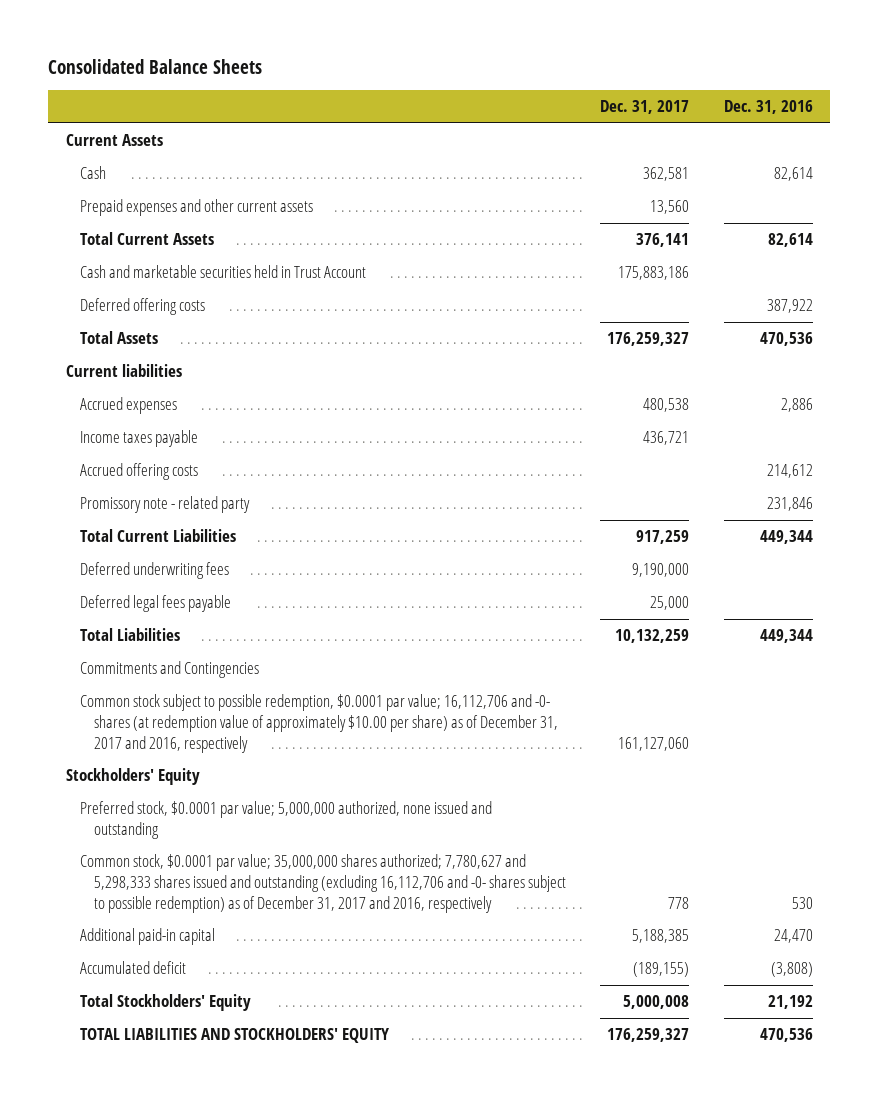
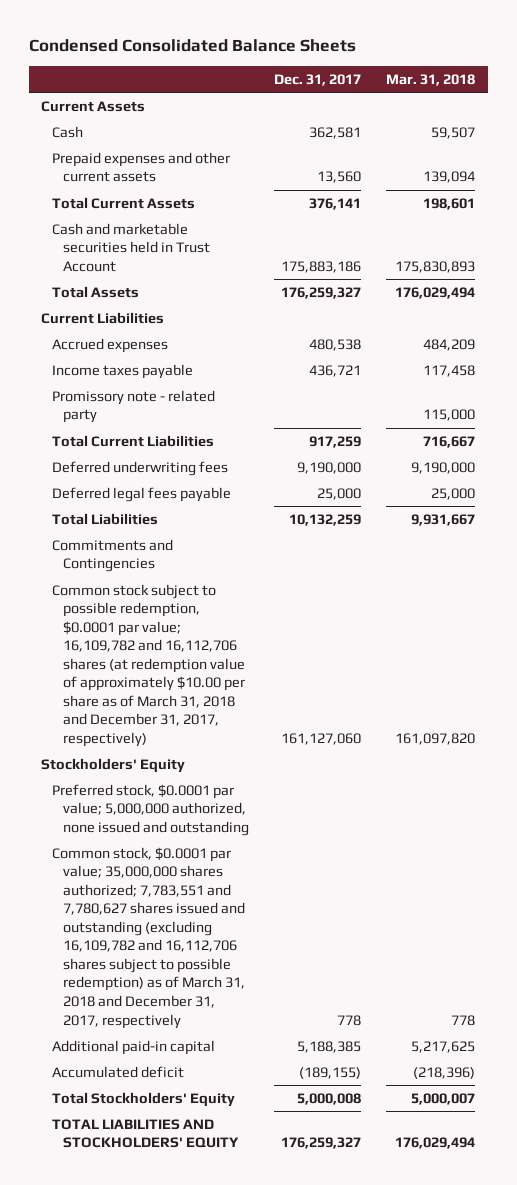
[48,58,263,74] Consolidated Balance Sheets -> [28,39,356,53] Condensed Consolidated Balance Sheets
[723,100,813,115] Dec. 31, 2016 -> none
none -> [386,73,476,86] Mar. 31, 2018
[79,298,205,316] Deferred offering costs -> none
[65,364,182,378] Current liabilities -> [41,311,165,324] Current Liabilities
[79,463,198,481] Accrued offering costs -> none
[79,694,558,753] Common stock subject to possible redemption, $0.0001 par value; 16,112,706 and -0- shares (at redemption value of approximately $10.00 per share) as of December 31, 2017 and 2016, respectively -> [52,583,245,747] Common stock subject to possible redemption, $0.0001 par value; 16,109,782 and 16,112,706 shares (at redemption value of approximately $10.00 per share as of March 31, 2018 and December 31, 2017, respectively)
[79,854,566,913] Common stock, $0.0001 par value; 35,000,000 shares authorized; 7,780,627 and 5,298,333 shares issued and outstanding (excluding 16,112,706 and -0- shares subject to possible redemption) as of December 31, 2017 and 2016, respectively -> [52,846,245,1029] Common stock, $0.0001 par value; 35,000,000 shares authorized; 7,783,551 and 7,780,627 shares issued and outstanding (excluding 16,109,782 and 16,112,706 shares subject to possible redemption) as of March 31, 2018 and December 31, 2017, respectively

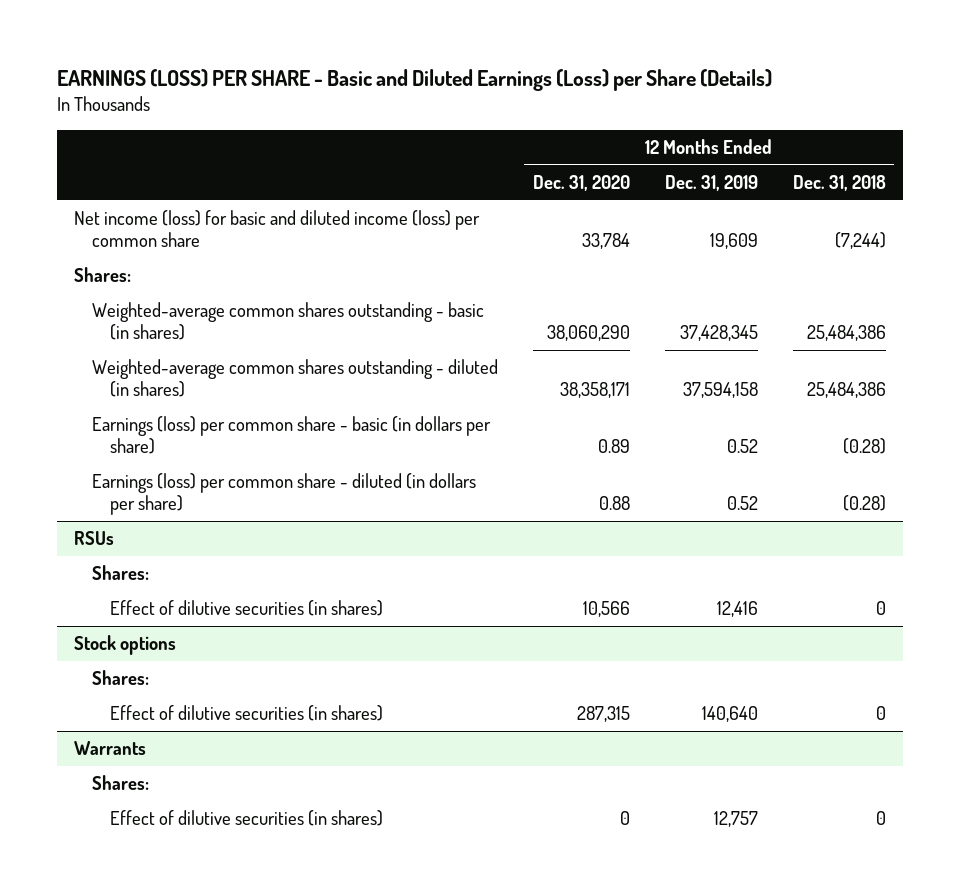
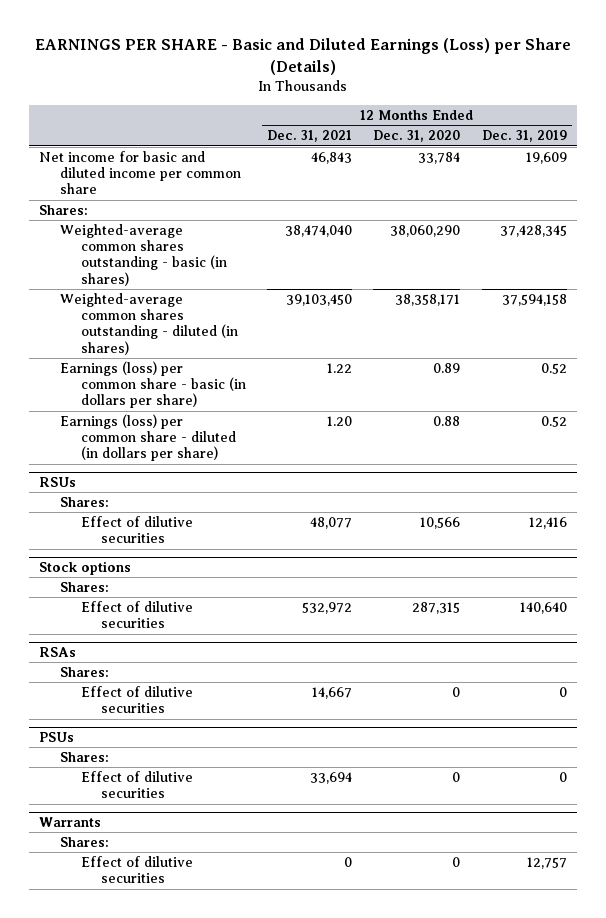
[56,68,772,91] EARNINGS (LOSS) PER SHARE - Basic and Diluted Earnings (Loss) per Share (Details) -> [34,38,571,76] EARNINGS PER SHARE - Basic and Diluted Earnings (Loss) per Share (Details)
[792,175,886,192] Dec. 31, 2018 -> none
none -> [266,130,352,143] Dec. 31, 2021
[74,210,481,248] Net income (loss) for basic and diluted income (loss) per common share -> [39,150,241,195] Net income for basic and diluted income per common share
[109,600,383,617] Effect of dilutive securities (in shares) -> [80,515,193,544] Effect of dilutive securities
[109,705,383,722] Effect of dilutive securities (in shares) -> [80,600,193,629] Effect of dilutive securities
none -> [39,647,77,658] RSAs
none -> [59,666,109,677] Shares:
none -> [80,685,193,714] Effect of dilutive securities
none -> [39,732,75,743] PSUs
none -> [59,751,109,762] Shares:
none -> [80,770,193,799] Effect of dilutive securities
[109,810,383,827] Effect of dilutive securities (in shares) -> [80,855,193,884] Effect of dilutive securities

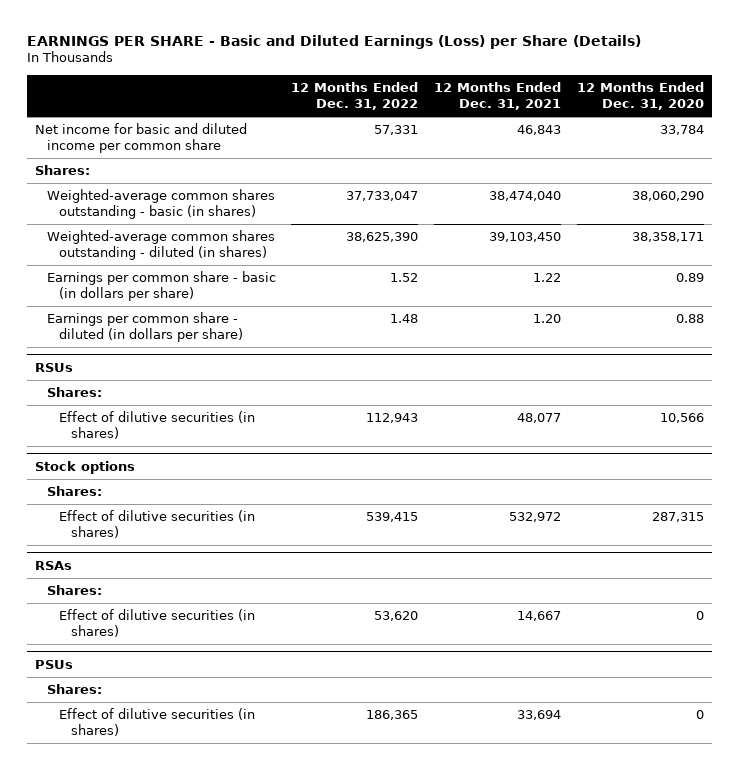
[481,130,567,143] Dec. 31, 2019 -> none
none -> [291,82,419,111] 12 Months Ended Dec. 31, 2022
[59,360,246,409] Earnings (loss) per common share - basic (in dollars per share) -> [46,271,276,302] Earnings per common share - basic (in dollars per share)
[59,413,236,462] Earnings (loss) per common share - diluted (in dollars per share) -> [46,312,243,343] Earnings per common share - diluted (in dollars per share)
[80,515,193,544] Effect of dilutive securities -> [58,411,255,440] Effect of dilutive securities (in shares)
[80,600,193,629] Effect of dilutive securities -> [58,510,255,539] Effect of dilutive securities (in shares)
[80,685,193,714] Effect of dilutive securities -> [58,609,255,638] Effect of dilutive securities (in shares)
[39,817,102,828] Warrants -> none
[59,836,109,847] Shares: -> none
[80,855,193,884] Effect of dilutive securities -> none
[80,770,193,799] Effect of dilutive securities -> [58,708,255,737] Effect of dilutive securities (in shares)

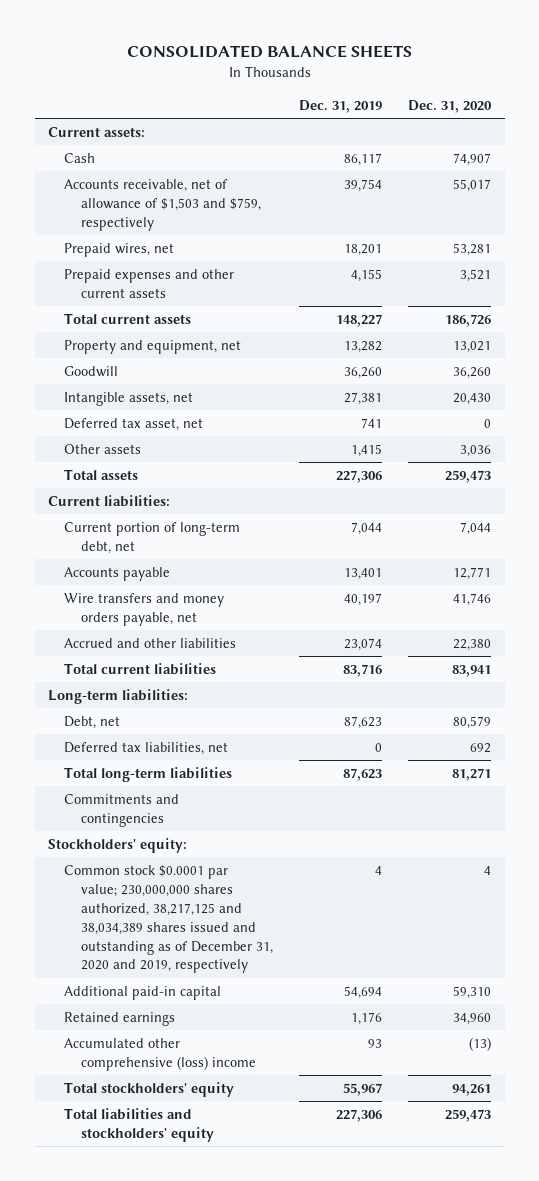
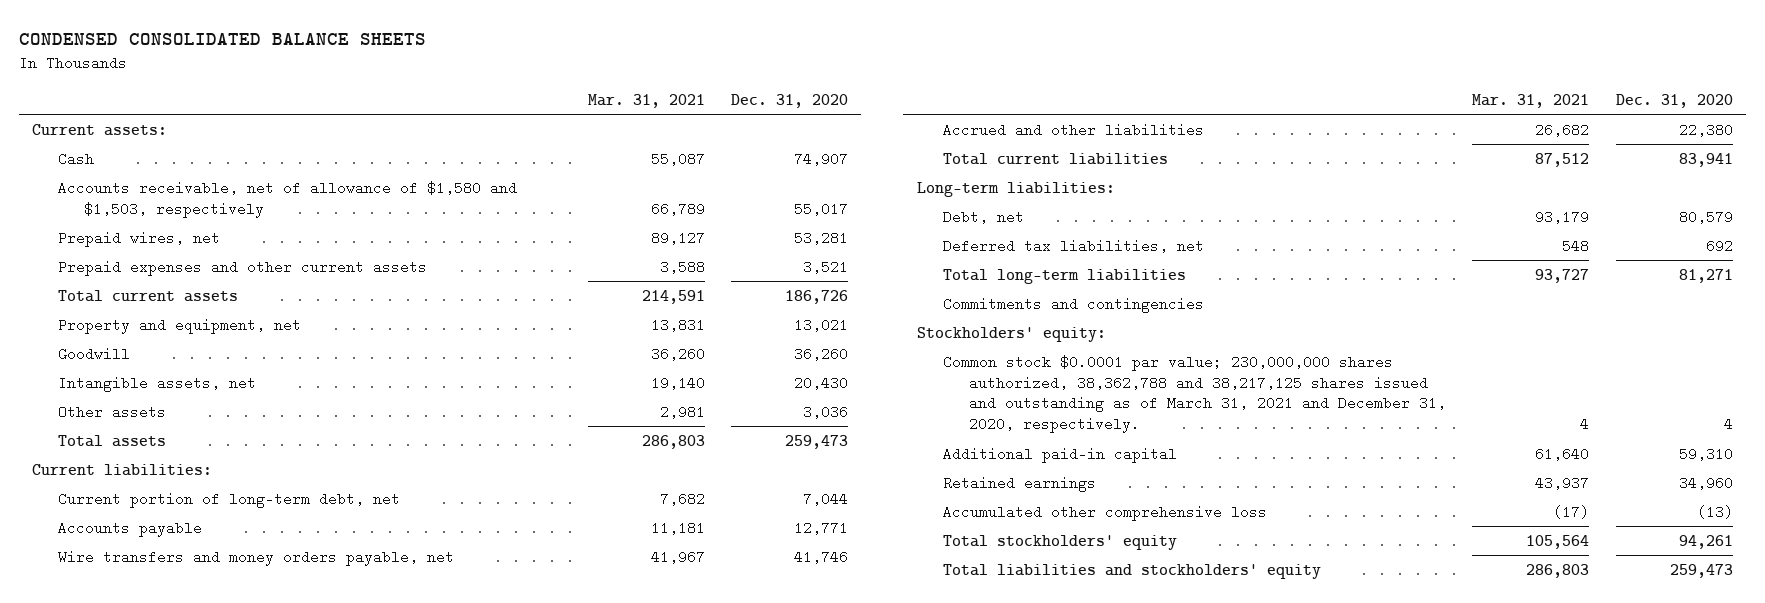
[126,45,412,59] CONSOLIDATED BALANCE SHEETS -> [19,33,427,46] CONDENSED CONSOLIDATED BALANCE SHEETS
[299,99,383,113] Dec. 31, 2019 -> none
none -> [587,93,705,108] Mar. 31, 2021
[64,178,261,231] Accounts receivable, net of allowance of $1,503 and $759, respectively -> [58,180,518,218] Accounts receivable, net of allowance of $1,580 and $1,503, respectively
[64,417,204,431] Deferred tax asset, net -> none
[64,864,273,974] Common stock $0.0001 par value; 230,000,000 shares authorized, 38,217,125 and 38,034,389 shares issued and outstanding as of December 31, 2020 and 2019, respectively -> [942,354,1446,434] Common stock $0.0001 par value; 230,000,000 shares authorized, 38,362,788 and 38,217,125 shares issued and outstanding as of March 31, 2021 and December 31, 2020, respectively.
[64,1037,256,1071] Accumulated other comprehensive (loss) income -> [942,504,1267,521] Accumulated other comprehensive loss

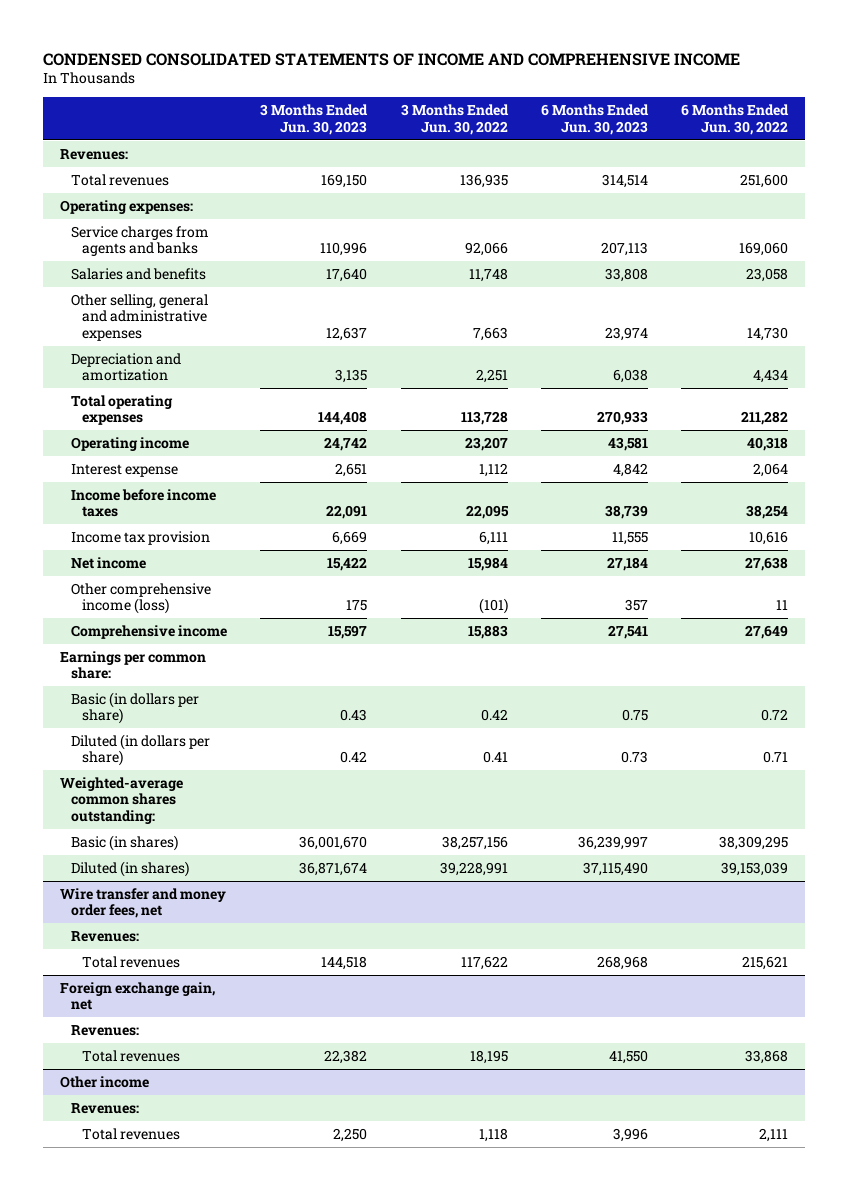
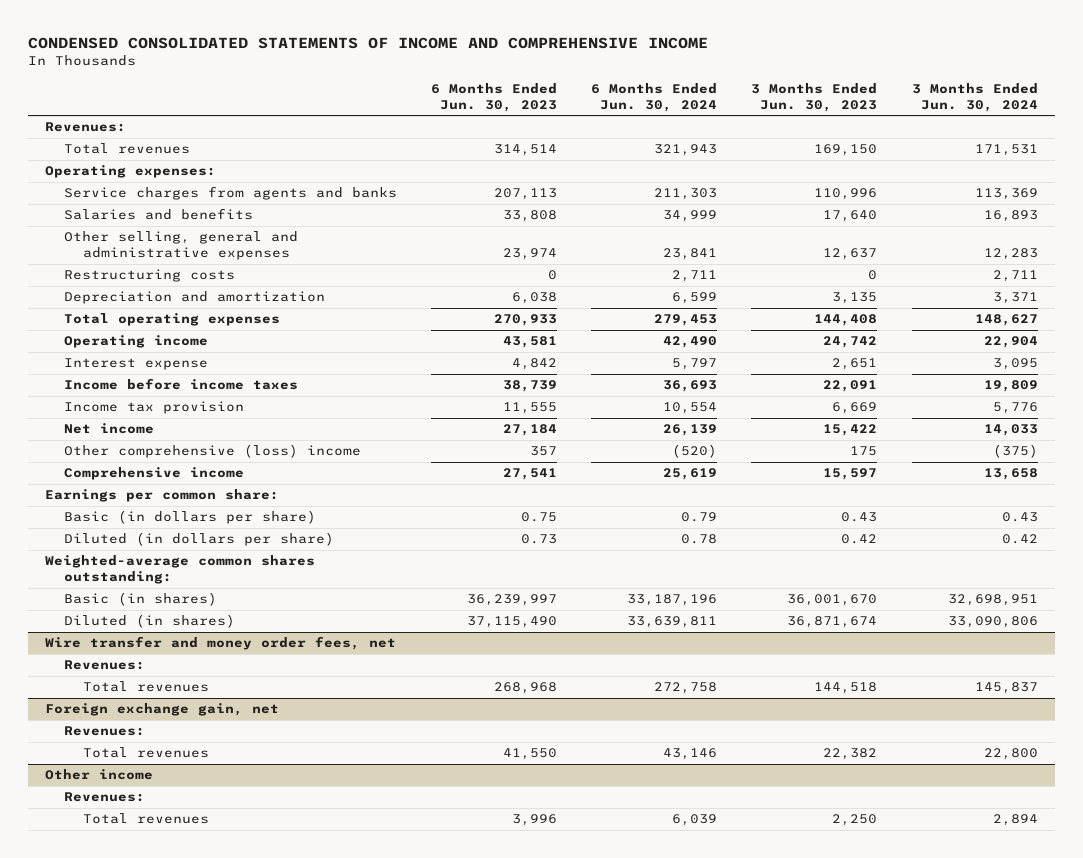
[400,104,509,135] 3 Months Ended Jun. 30, 2022 -> none
[681,104,790,135] 6 Months Ended Jun. 30, 2022 -> none
none -> [591,83,718,112] 6 Months Ended Jun. 30, 2024
none -> [911,83,1038,112] 3 Months Ended Jun. 30, 2024
none -> [64,269,236,283] Restructuring costs
[70,582,211,615] Other comprehensive income (loss) -> [64,444,362,459] Other comprehensive (loss) income

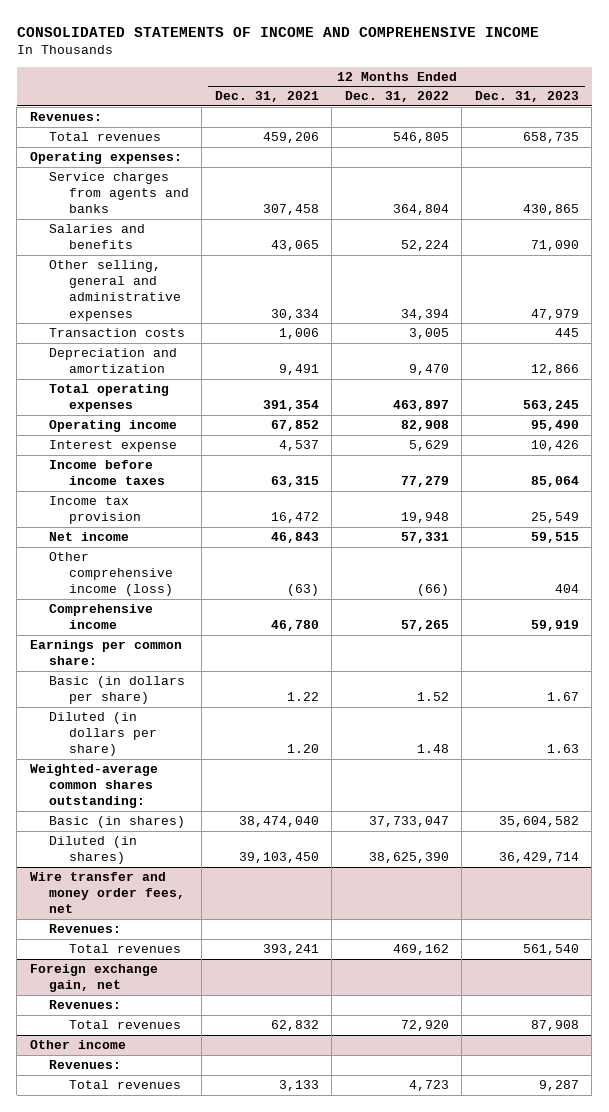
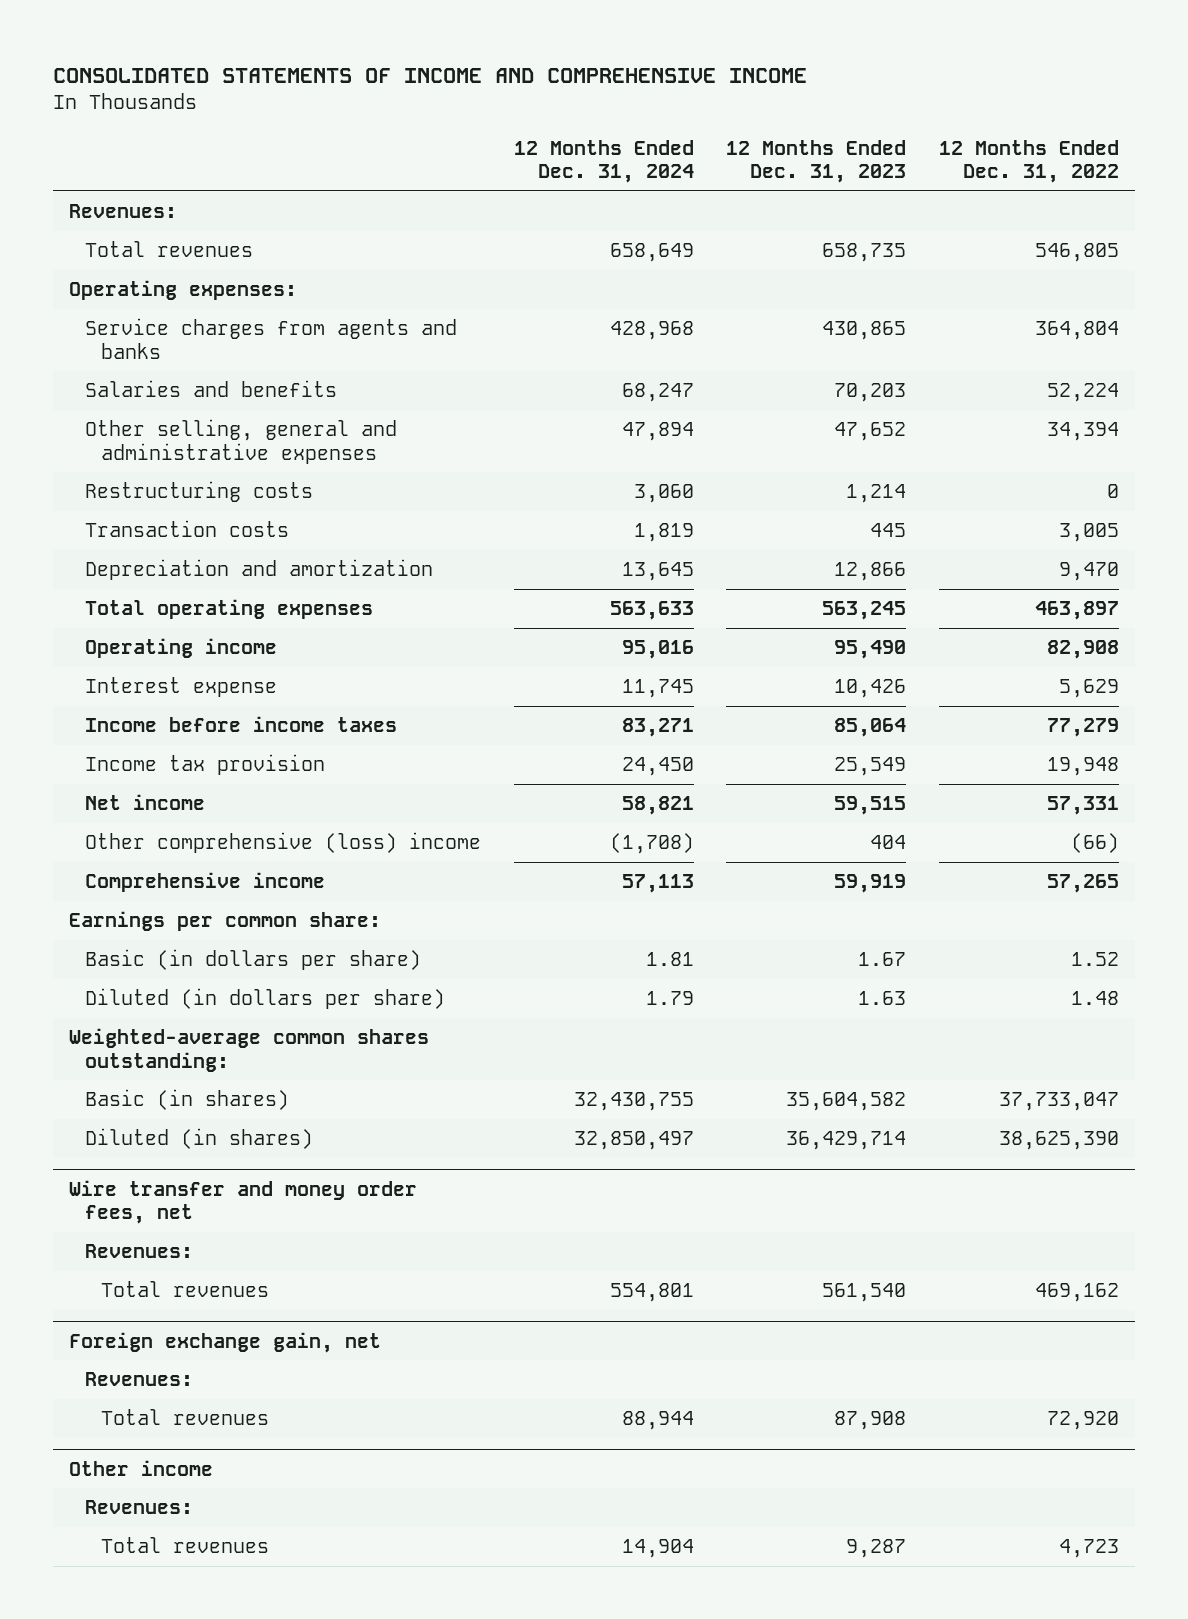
[214,91,319,103] Dec. 31, 2021 -> none
none -> [513,139,694,184] 12 Months Ended Dec. 31, 2024
[530,240,579,252] 71,090 -> [834,383,907,403] 70,203
[530,308,579,320] 47,979 -> [834,422,907,442] 47,652
none -> [85,481,314,503] Restructuring costs
[49,552,173,597] Other comprehensive income (loss) -> [85,832,482,854] Other comprehensive (loss) income

